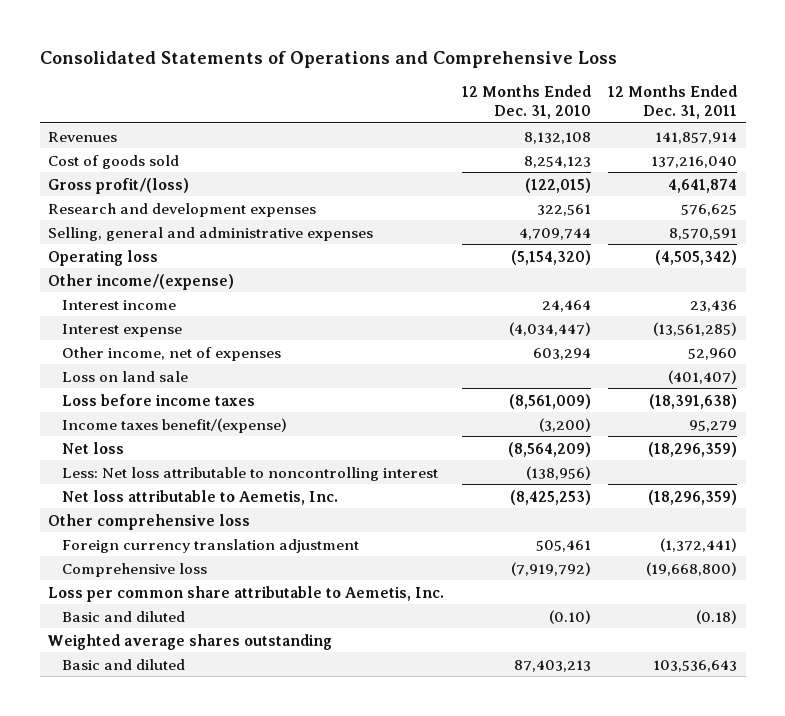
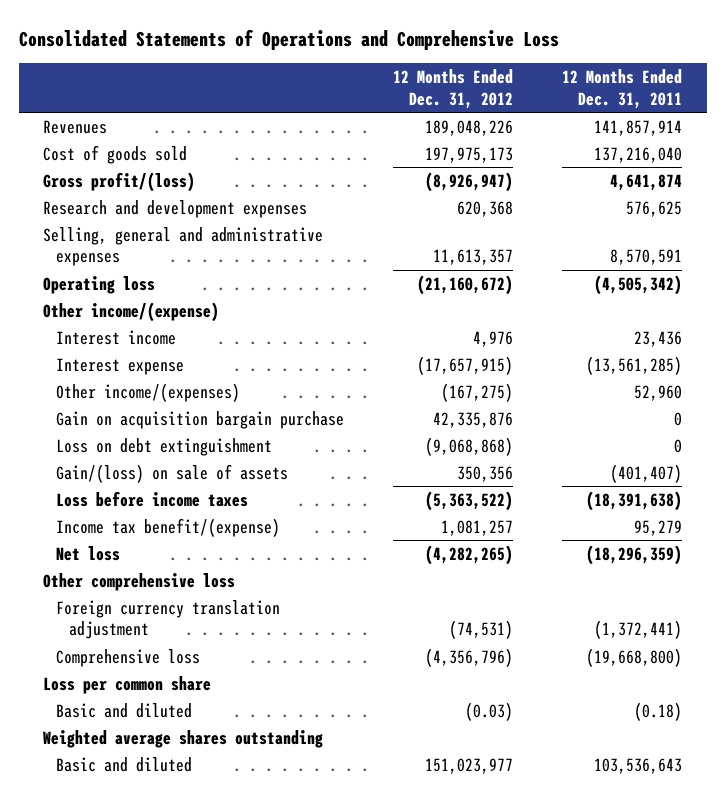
[461,85,591,120] 12 Months Ended Dec. 31, 2010 -> none
none -> [393,68,514,109] 12 Months Ended Dec. 31, 2012
[61,346,281,361] Other income, net of expenses -> [56,382,241,402] Other income/(expenses)
none -> [56,410,345,429] Gain on acquisition bargain purchase
none -> [56,437,273,456] Loss on debt extinguishment
[61,370,188,382] Loss on land sale -> [56,463,289,483] Gain/(loss) on sale of assets
[61,417,287,433] Income taxes benefit/(expense) -> [56,517,281,537] Income tax benefit/(expense)
[61,466,438,481] Less: Net loss attributable to noncontrolling interest -> none
[61,489,338,505] Net loss attributable to Aemetis, Inc. -> none
[48,585,445,602] Loss per common share attributable to Aemetis, Inc. -> [43,675,212,694] Loss per common share

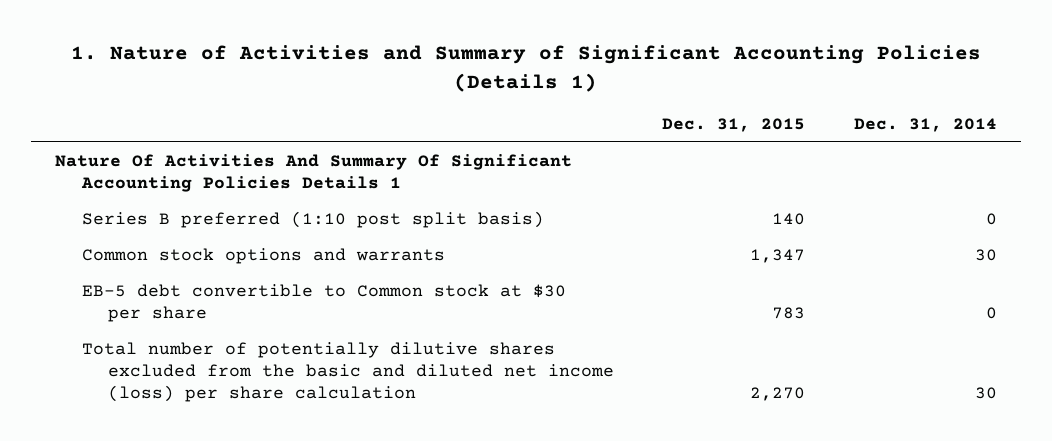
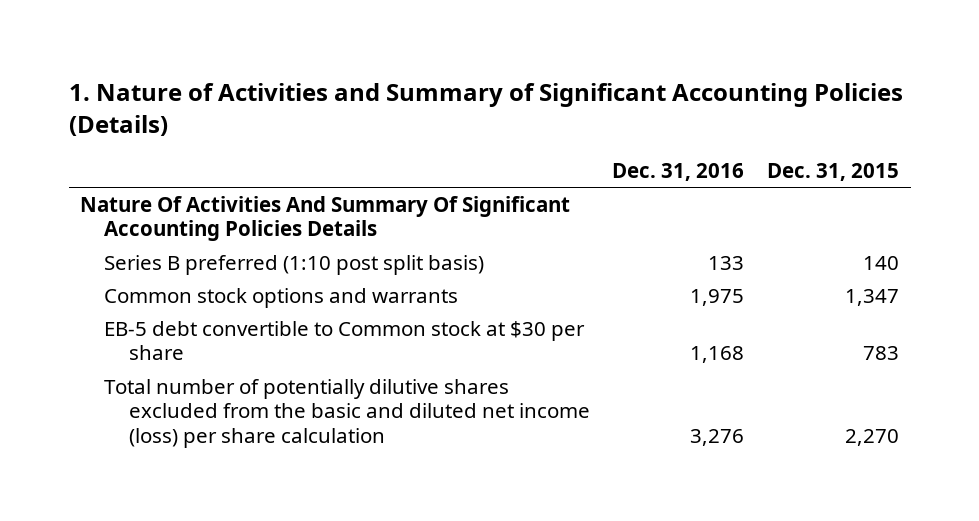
[70,45,981,92] 1. Nature of Activities and Summary of Significant Accounting Policies (Details 1) -> [68,82,903,137] 1. Nature of Activities and Summary of Significant Accounting Policies (Details)
[853,118,997,133] Dec. 31, 2014 -> none
none -> [612,162,745,181] Dec. 31, 2016
[55,154,573,192] Nature Of Activities And Summary Of Significant Accounting Policies Details 1 -> [80,196,571,242] Nature Of Activities And Summary Of Significant Accounting Policies Details

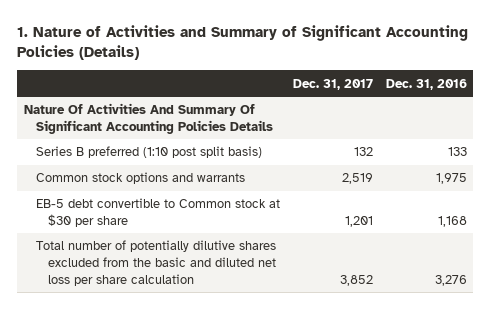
[767,162,900,181] Dec. 31, 2015 -> none
none -> [292,78,373,90] Dec. 31, 2017
[104,379,590,448] Total number of potentially dilutive shares excluded from the basic and diluted net income (loss) per share calculation -> [35,240,277,286] Total number of potentially dilutive shares excluded from the basic and diluted net loss per share calculation

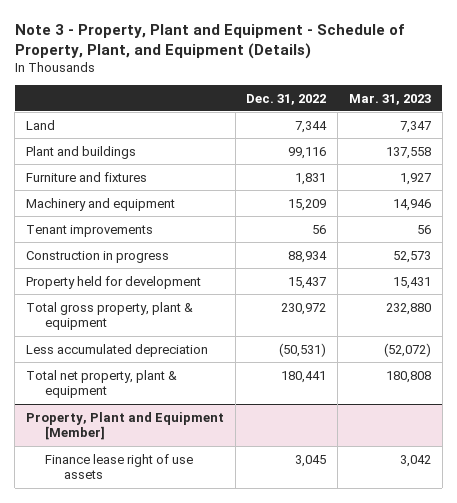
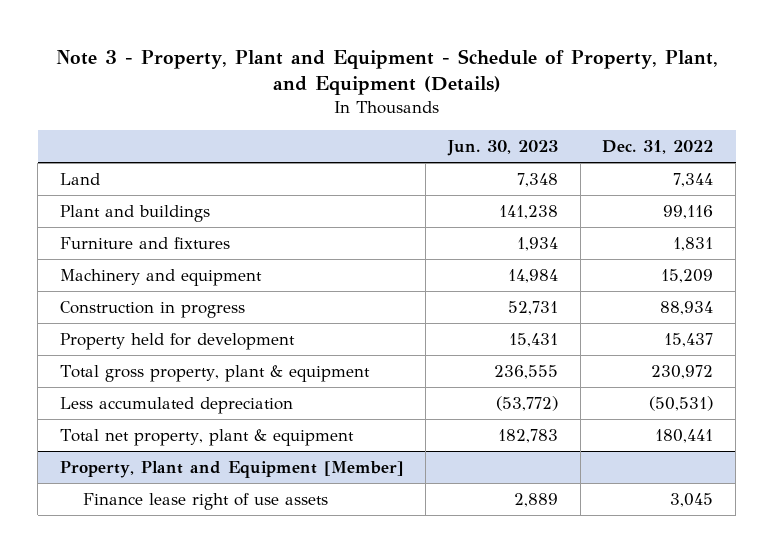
[348,93,431,105] Mar. 31, 2023 -> none
none -> [447,140,559,157] Jun. 30, 2023
[26,224,154,237] Tenant improvements -> none

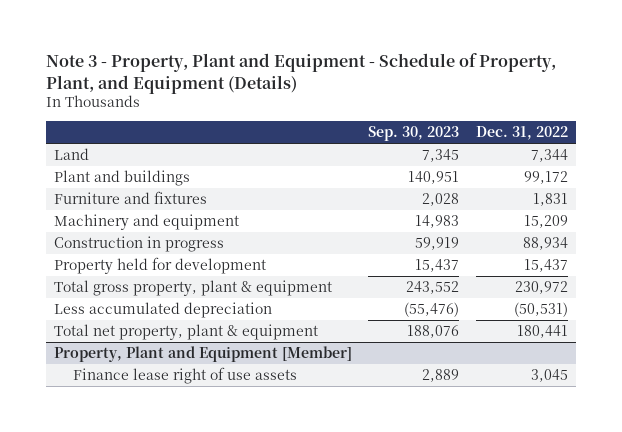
[447,140,559,157] Jun. 30, 2023 -> none
none -> [368,126,460,142] Sep. 30, 2023
[663,204,714,219] 99,116 -> [523,171,568,185] 99,172

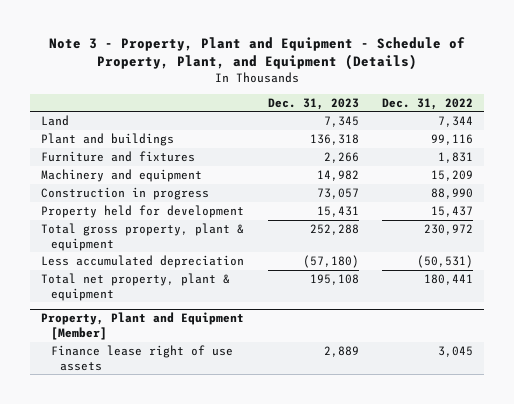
[368,126,460,142] Sep. 30, 2023 -> none
none -> [267,97,359,110] Dec. 31, 2023
[523,171,568,185] 99,172 -> [430,133,473,145] 99,116
[522,237,568,251] 88,934 -> [430,187,473,199] 88,990

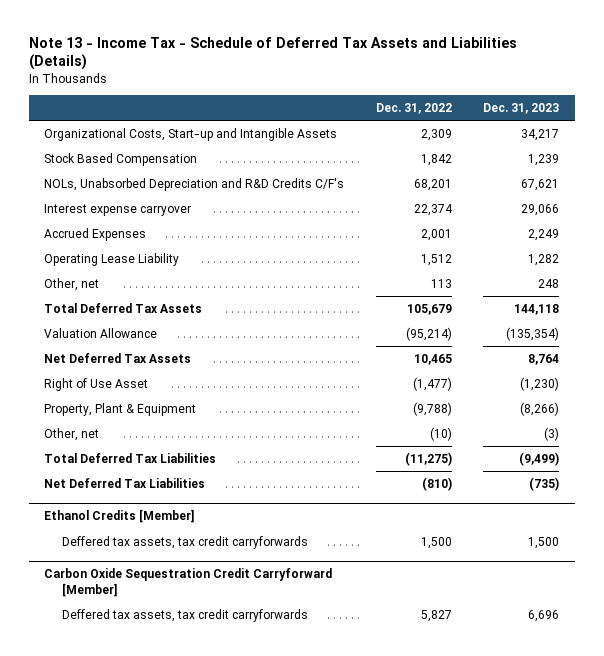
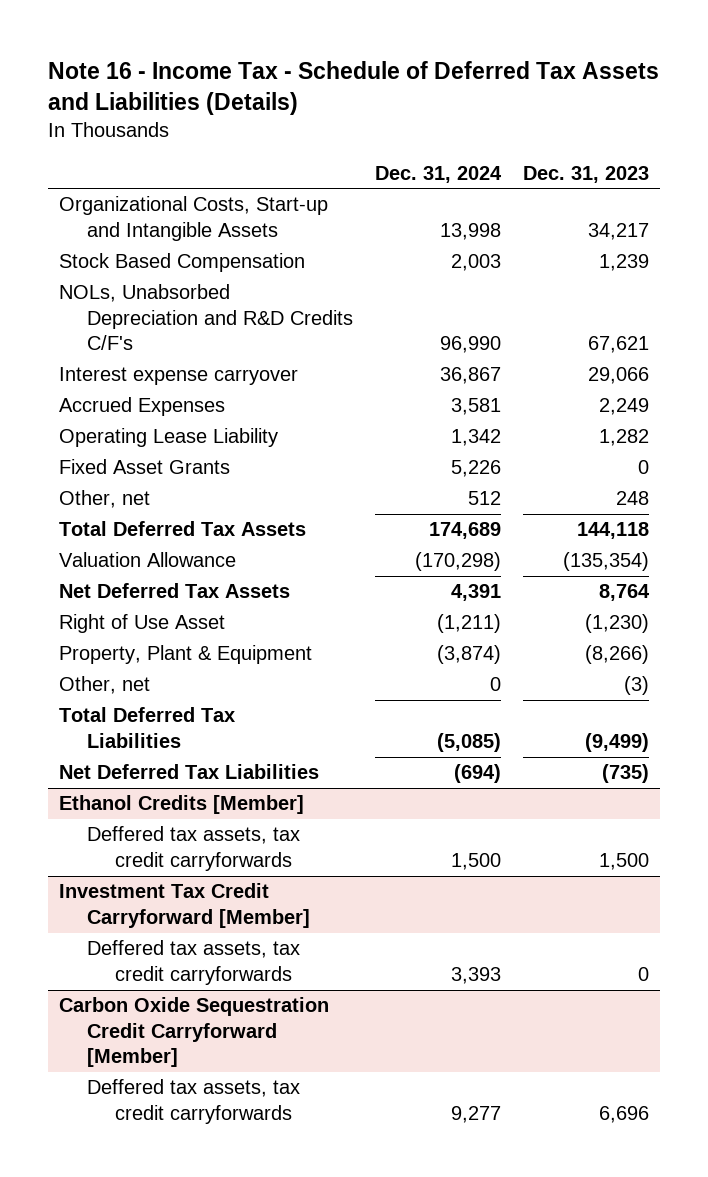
[28,36,517,71] Note 13 - Income Tax - Schedule of Deferred Tax Assets and Liabilities (Details) -> [48,61,660,116] Note 16 - Income Tax - Schedule of Deferred Tax Assets and Liabilities (Details)
[375,103,452,115] Dec. 31, 2022 -> none
none -> [374,165,502,183] Dec. 31, 2024
none -> [58,459,230,475] Fixed Asset Grants
none -> [58,883,311,928] Investment Tax Credit Carryforward [Member]
none -> [87,940,301,985] Deffered tax assets, tax credit carryforwards

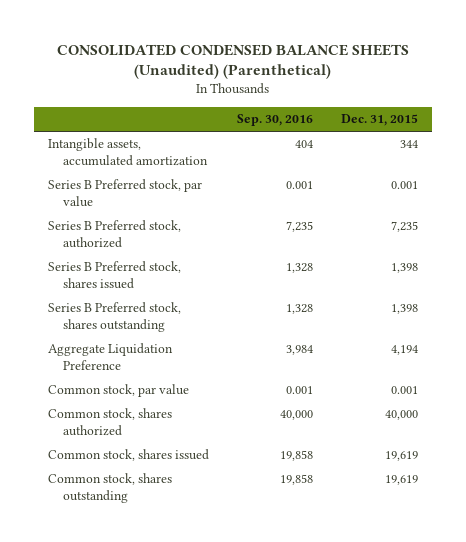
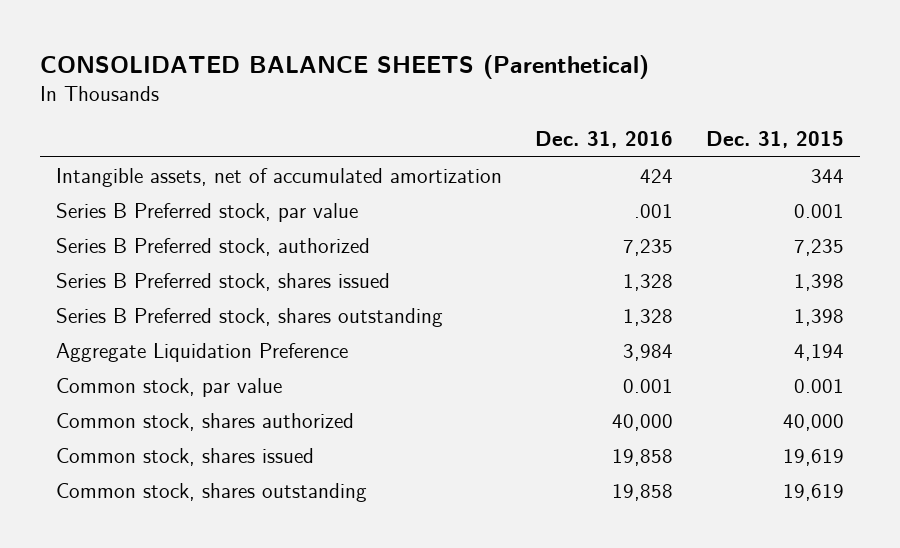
[56,43,409,80] CONSOLIDATED CONDENSED BALANCE SHEETS (Unaudited) (Parenthetical) -> [40,54,650,79] CONSOLIDATED BALANCE SHEETS (Parenthetical)
[236,114,313,127] Sep. 30, 2016 -> none
none -> [535,131,674,149] Dec. 31, 2016
[47,138,209,167] Intangible assets, accumulated amortization -> [56,167,503,187] Intangible assets, net of accumulated amortization

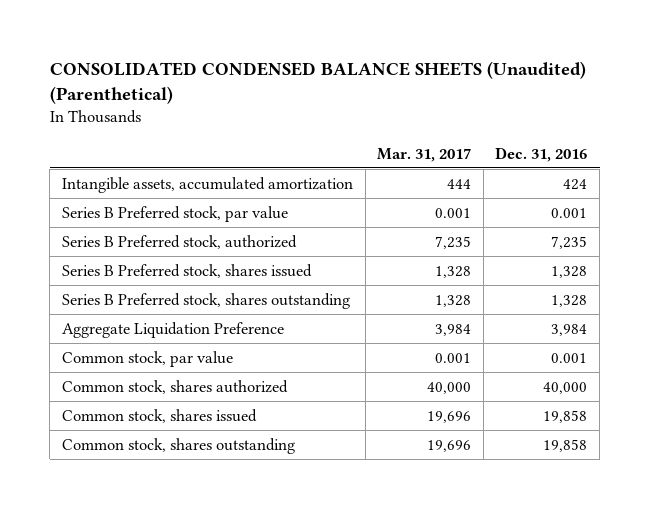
[40,54,650,79] CONSOLIDATED BALANCE SHEETS (Parenthetical) -> [49,61,586,105] CONSOLIDATED CONDENSED BALANCE SHEETS (Unaudited) (Parenthetical)
[705,131,844,149] Dec. 31, 2015 -> none
none -> [377,147,472,162] Mar. 31, 2017
[56,167,503,187] Intangible assets, net of accumulated amortization -> [61,176,353,193] Intangible assets, accumulated amortization
[634,203,674,218] .001 -> [551,207,588,218] 0.001

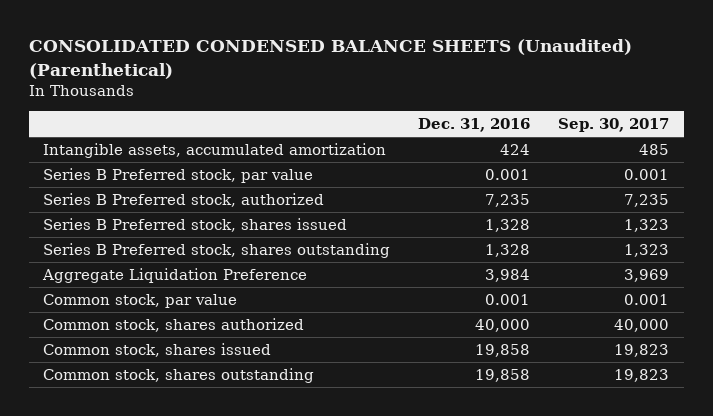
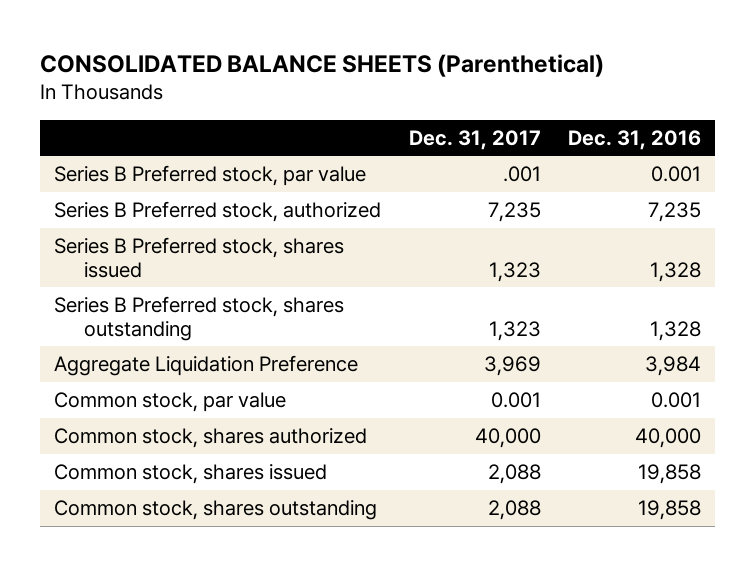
[29,39,633,79] CONSOLIDATED CONDENSED BALANCE SHEETS (Unaudited) (Parenthetical) -> [40,53,605,77] CONSOLIDATED BALANCE SHEETS (Parenthetical)
[558,117,670,132] Sep. 30, 2017 -> none
none -> [408,129,541,150] Dec. 31, 2017
[43,143,387,159] Intangible assets, accumulated amortization -> none

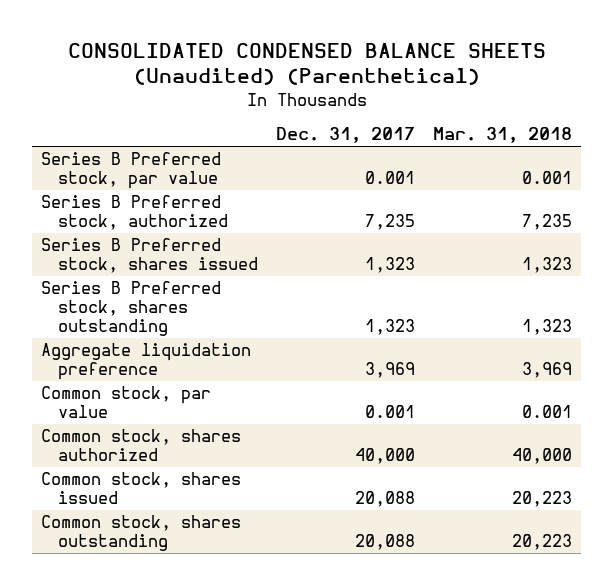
[40,53,605,77] CONSOLIDATED BALANCE SHEETS (Parenthetical) -> [67,42,546,86] CONSOLIDATED CONDENSED BALANCE SHEETS (Unaudited) (Parenthetical)
[568,129,702,150] Dec. 31, 2016 -> none
none -> [432,127,572,144] Mar. 31, 2018
[502,166,541,183] .001 -> [364,171,415,185] 0.001
[54,355,359,377] Aggregate Liquidation Preference -> [41,343,252,381] Aggregate liquidation preference
[487,464,541,485] 2,088 -> [354,491,415,508] 20,088
[487,500,541,521] 2,088 -> [354,534,415,551] 20,088

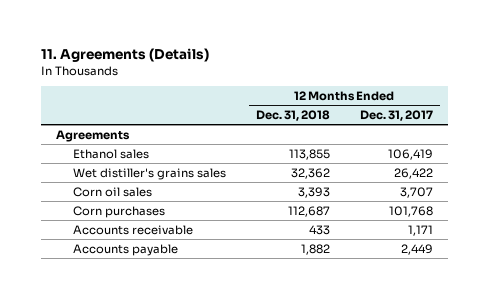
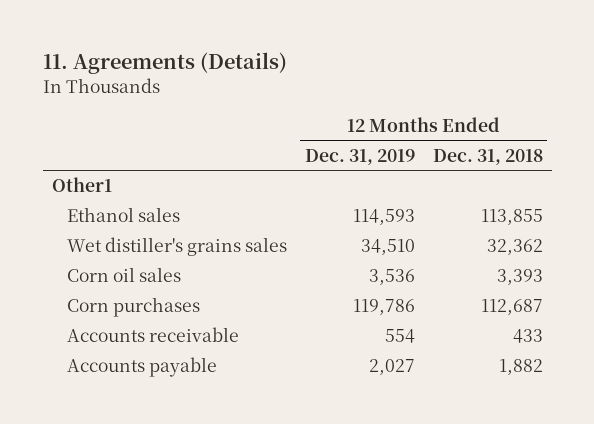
[359,110,433,122] Dec. 31, 2017 -> none
none -> [304,148,415,165] Dec. 31, 2019
[55,129,130,142] Agreements -> [51,177,112,193] Other1

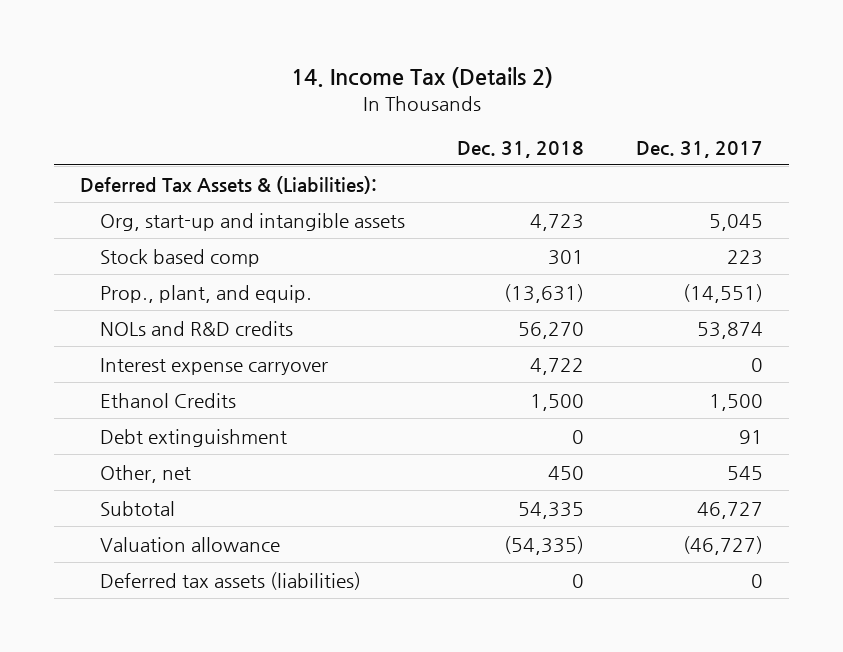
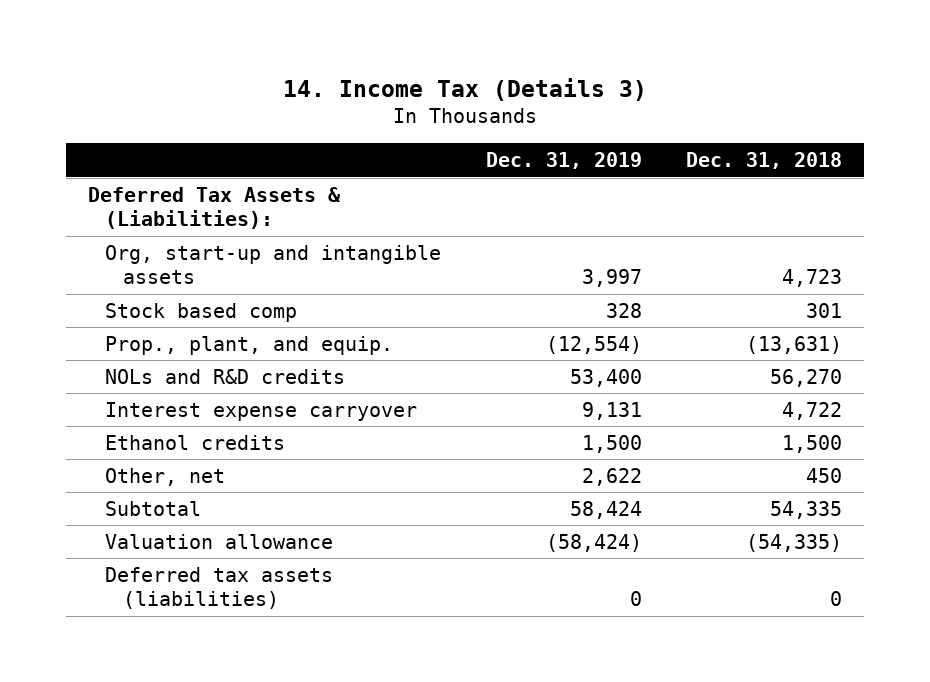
[290,67,553,89] 14. Income Tax (Details 2) -> [283,77,648,101] 14. Income Tax (Details 3)
[635,140,763,158] Dec. 31, 2017 -> none
none -> [485,152,642,170] Dec. 31, 2019
[100,428,288,447] Debt extinguishment -> none
[100,392,237,408] Ethanol Credits -> [105,434,286,450] Ethanol credits

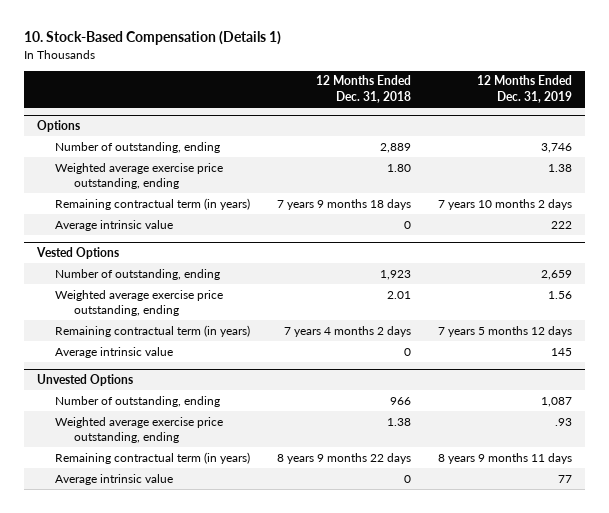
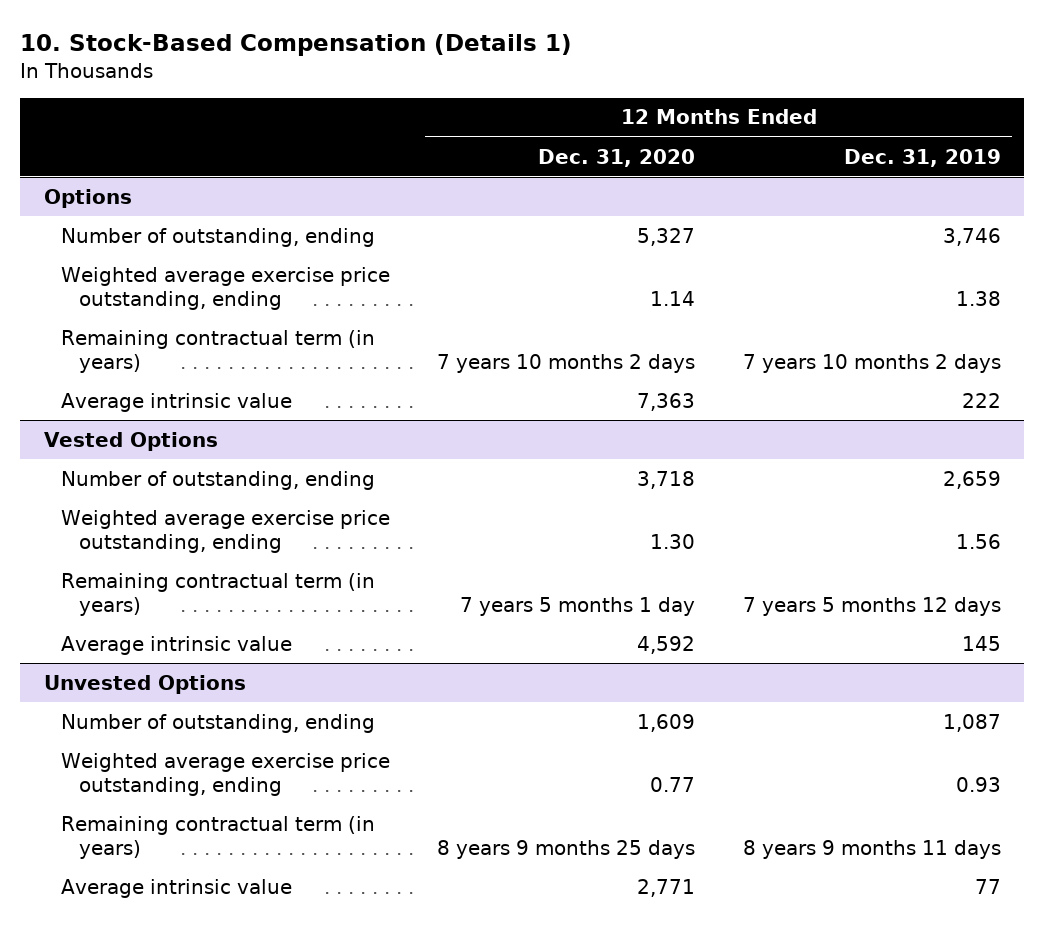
[316,75,412,104] 12 Months Ended Dec. 31, 2018 -> none
none -> [538,148,696,167] Dec. 31, 2020
[554,417,572,426] .93 -> [955,776,1001,792] 0.93

